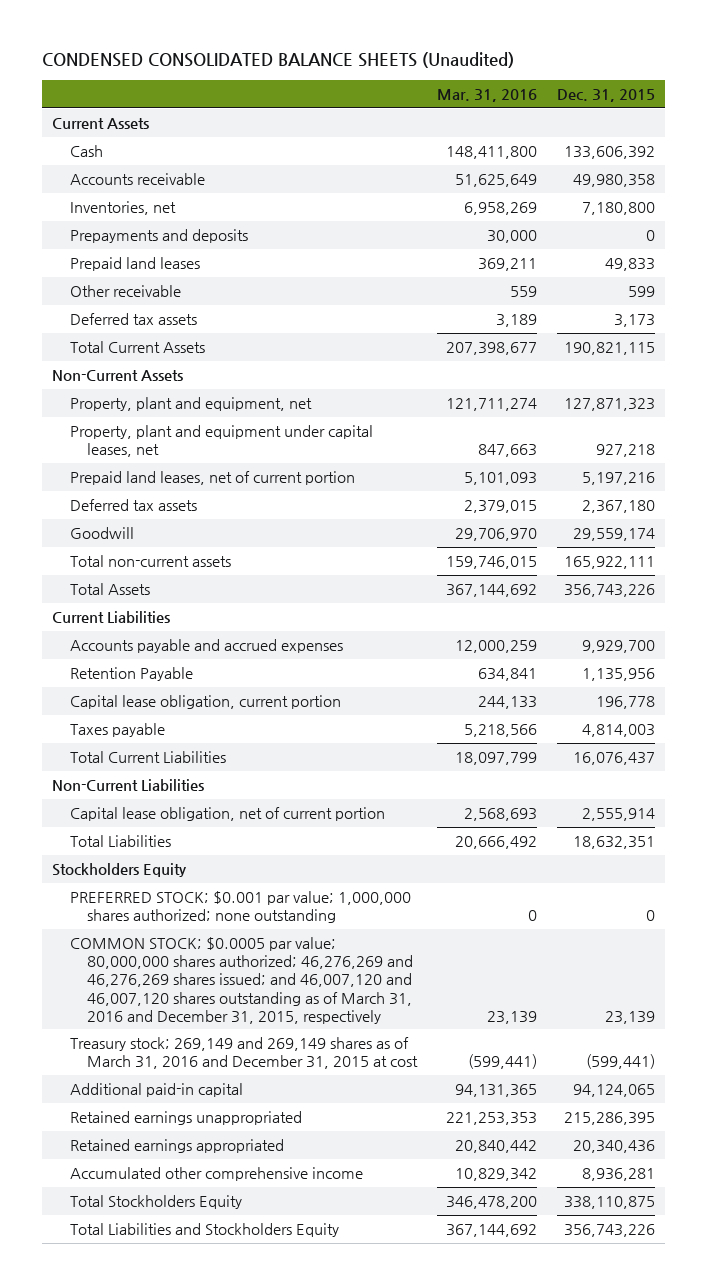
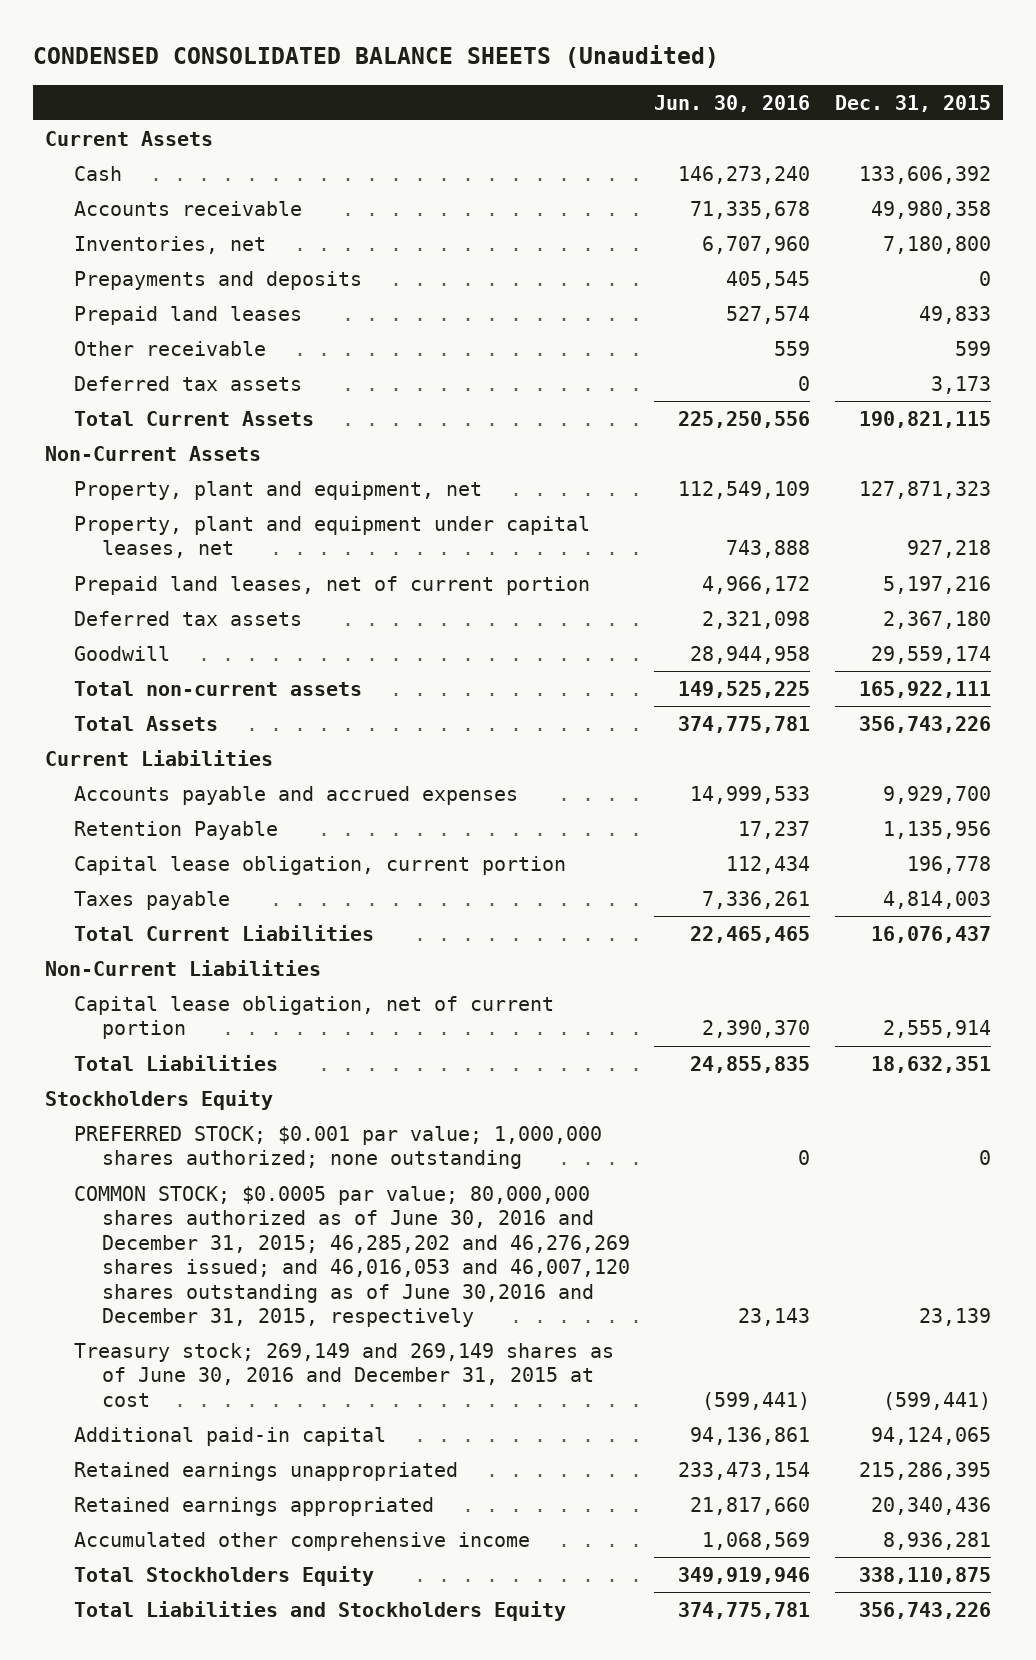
[437,89,538,103] Mar. 31, 2016 -> none
none -> [654,94,811,112] Jun. 30, 2016
[69,937,414,1024] COMMON STOCK; $0.0005 par value; 80,000,000 shares authorized; 46,276,269 and 46,276,269 shares issued; and 46,007,120 and 46,007,120 shares outstanding as of March 31, 2016 and December 31, 2015, respectively -> [73,1185,630,1328] COMMON STOCK; $0.0005 par value; 80,000,000 shares authorized as of June 30, 2016 and December 31, 2015; 46,285,202 and 46,276,269 shares issued; and 46,016,053 and 46,007,120 shares outstanding as of June 30,2016 and December 31, 2015, respectively
[69,1037,419,1070] Treasury stock; 269,149 and 269,149 shares as of March 31, 2016 and December 31, 2015 at cost -> [73,1342,614,1407] Treasury stock; 269,149 and 269,149 shares as of June 30, 2016 and December 31, 2015 at cost

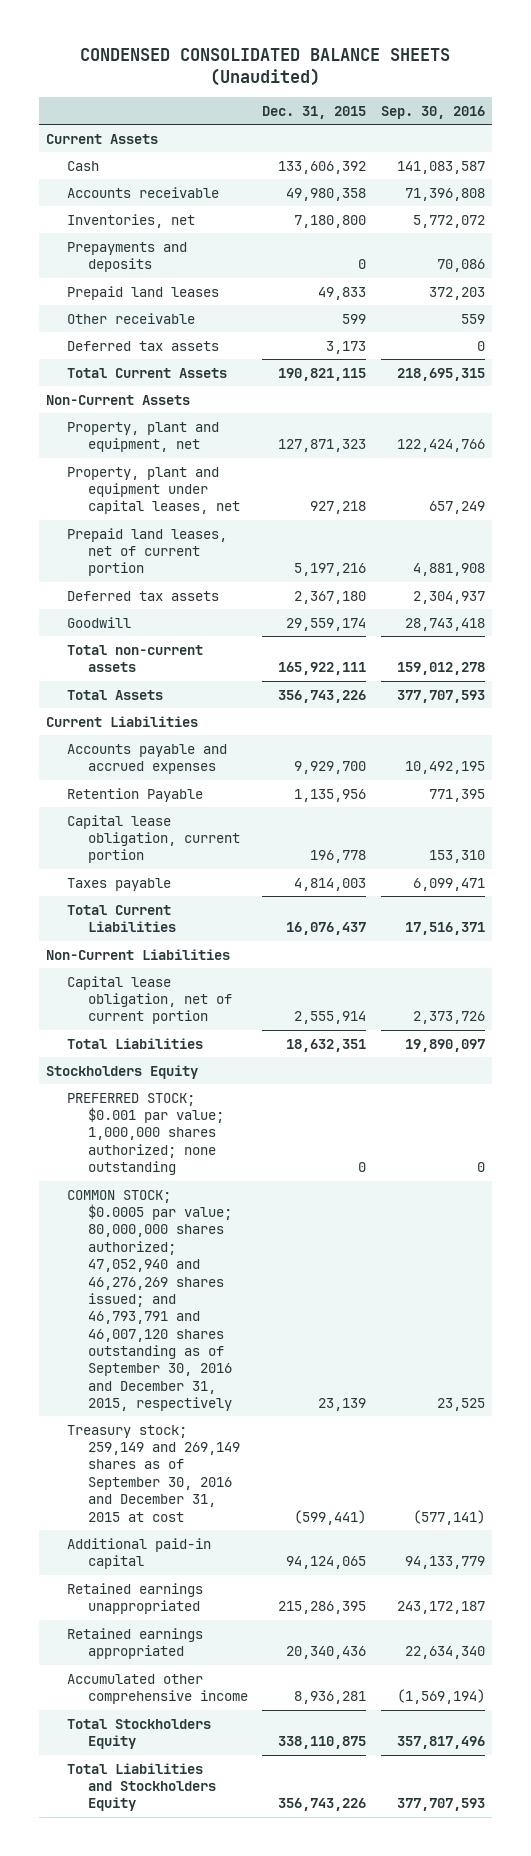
[654,94,811,112] Jun. 30, 2016 -> none
none -> [380,105,485,119] Sep. 30, 2016
[73,1185,630,1328] COMMON STOCK; $0.0005 par value; 80,000,000 shares authorized as of June 30, 2016 and December 31, 2015; 46,285,202 and 46,276,269 shares issued; and 46,016,053 and 46,007,120 shares outstanding as of June 30,2016 and December 31, 2015, respectively -> [66,1189,233,1411] COMMON STOCK; $0.0005 par value; 80,000,000 shares authorized; 47,052,940 and 46,276,269 shares issued; and 46,793,791 and 46,007,120 shares outstanding as of September 30, 2016 and December 31, 2015, respectively
[73,1342,614,1407] Treasury stock; 269,149 and 269,149 shares as of June 30, 2016 and December 31, 2015 at cost -> [66,1424,241,1522] Treasury stock; 259,149 and 269,149 shares as of September 30, 2016 and December 31, 2015 at cost

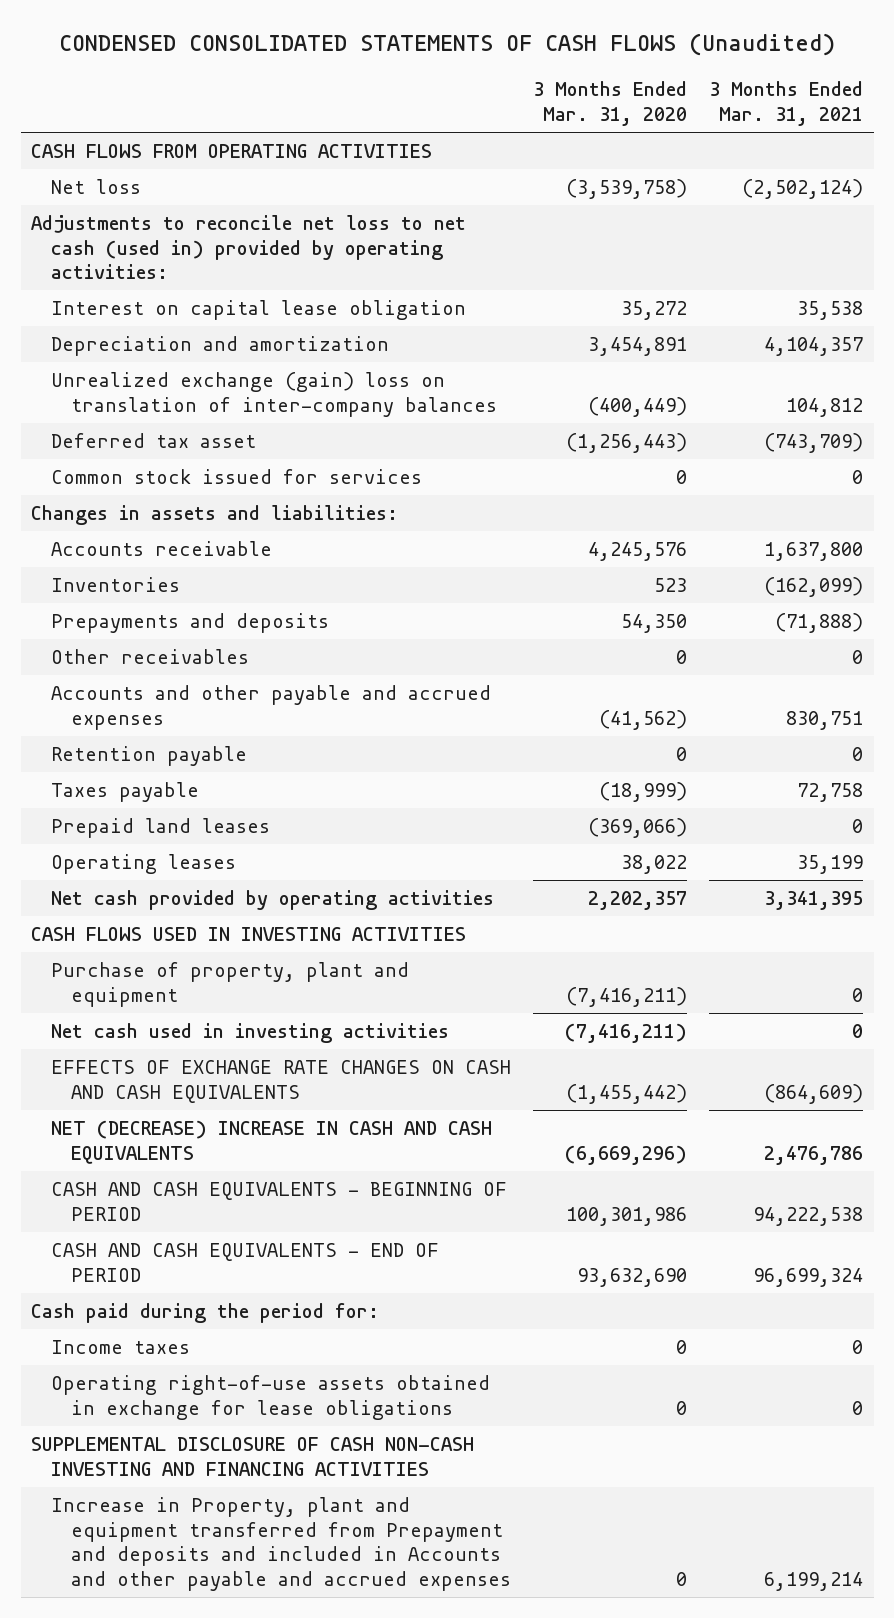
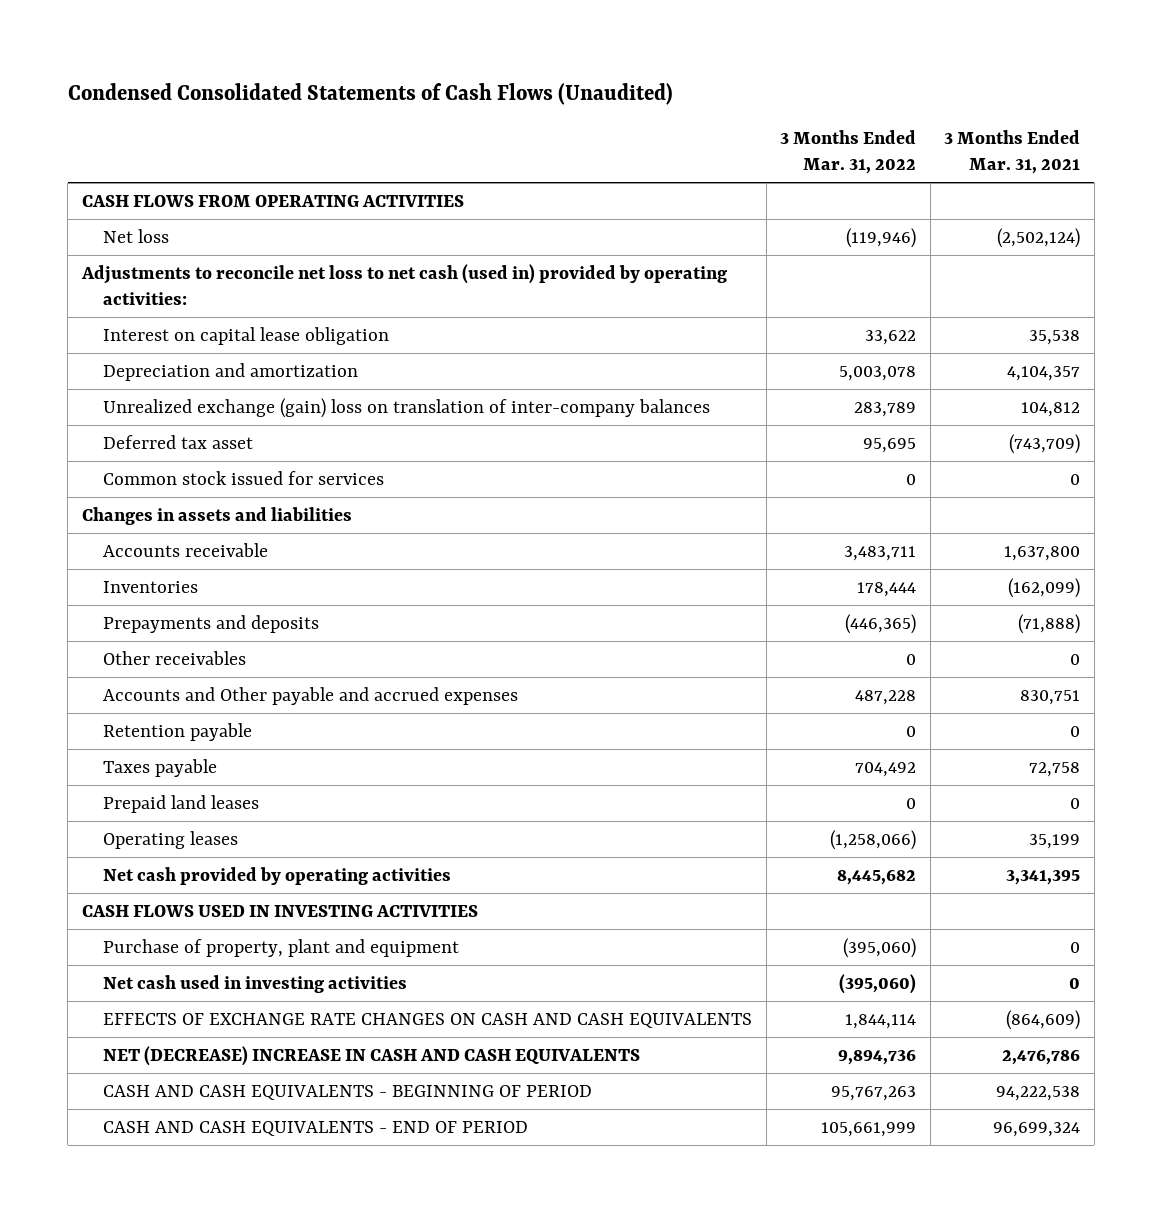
[59,33,836,57] CONDENSED CONSOLIDATED STATEMENTS OF CASH FLOWS (Unaudited) -> [67,82,673,105] Condensed Consolidated Statements of Cash Flows (Unaudited)
[533,81,688,126] 3 Months Ended Mar. 31, 2020 -> none
none -> [780,130,917,175] 3 Months Ended Mar. 31, 2022
[31,504,399,525] Changes in assets and liabilities: -> [81,506,352,525] Changes in assets and liabilities
[51,684,492,730] Accounts and other payable and accrued expenses -> [103,686,519,705] Accounts and Other payable and accrued expenses
[31,1302,380,1323] Cash paid during the period for: -> none
[51,1339,191,1354] Income taxes -> none
[51,1374,491,1420] Operating right-of-use assets obtained in exchange for lease obligations -> none
[31,1436,475,1476] SUPPLEMENTAL DISCLOSURE OF CASH NON-CASH INVESTING AND FINANCING ACTIVITIES -> none
[51,1496,511,1591] Increase in Property, plant and equipment transferred from Prepayment and deposits and included in Accounts and other payable and accrued expenses -> none

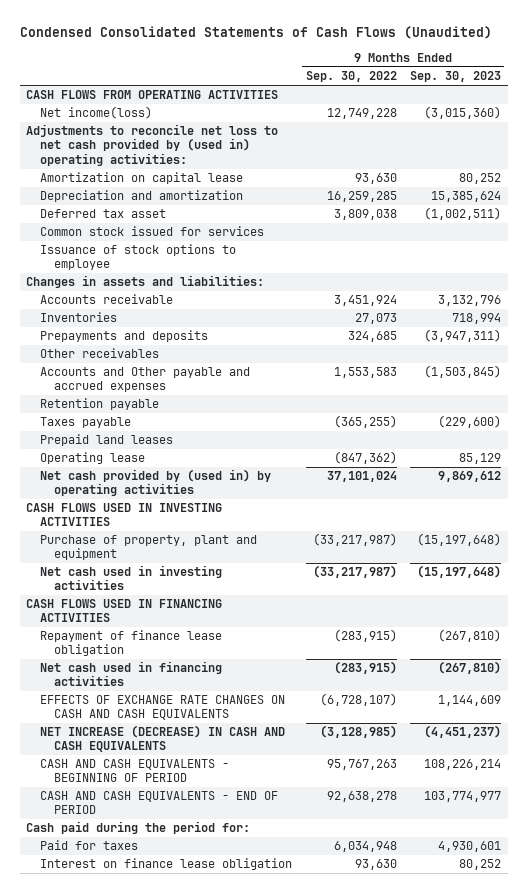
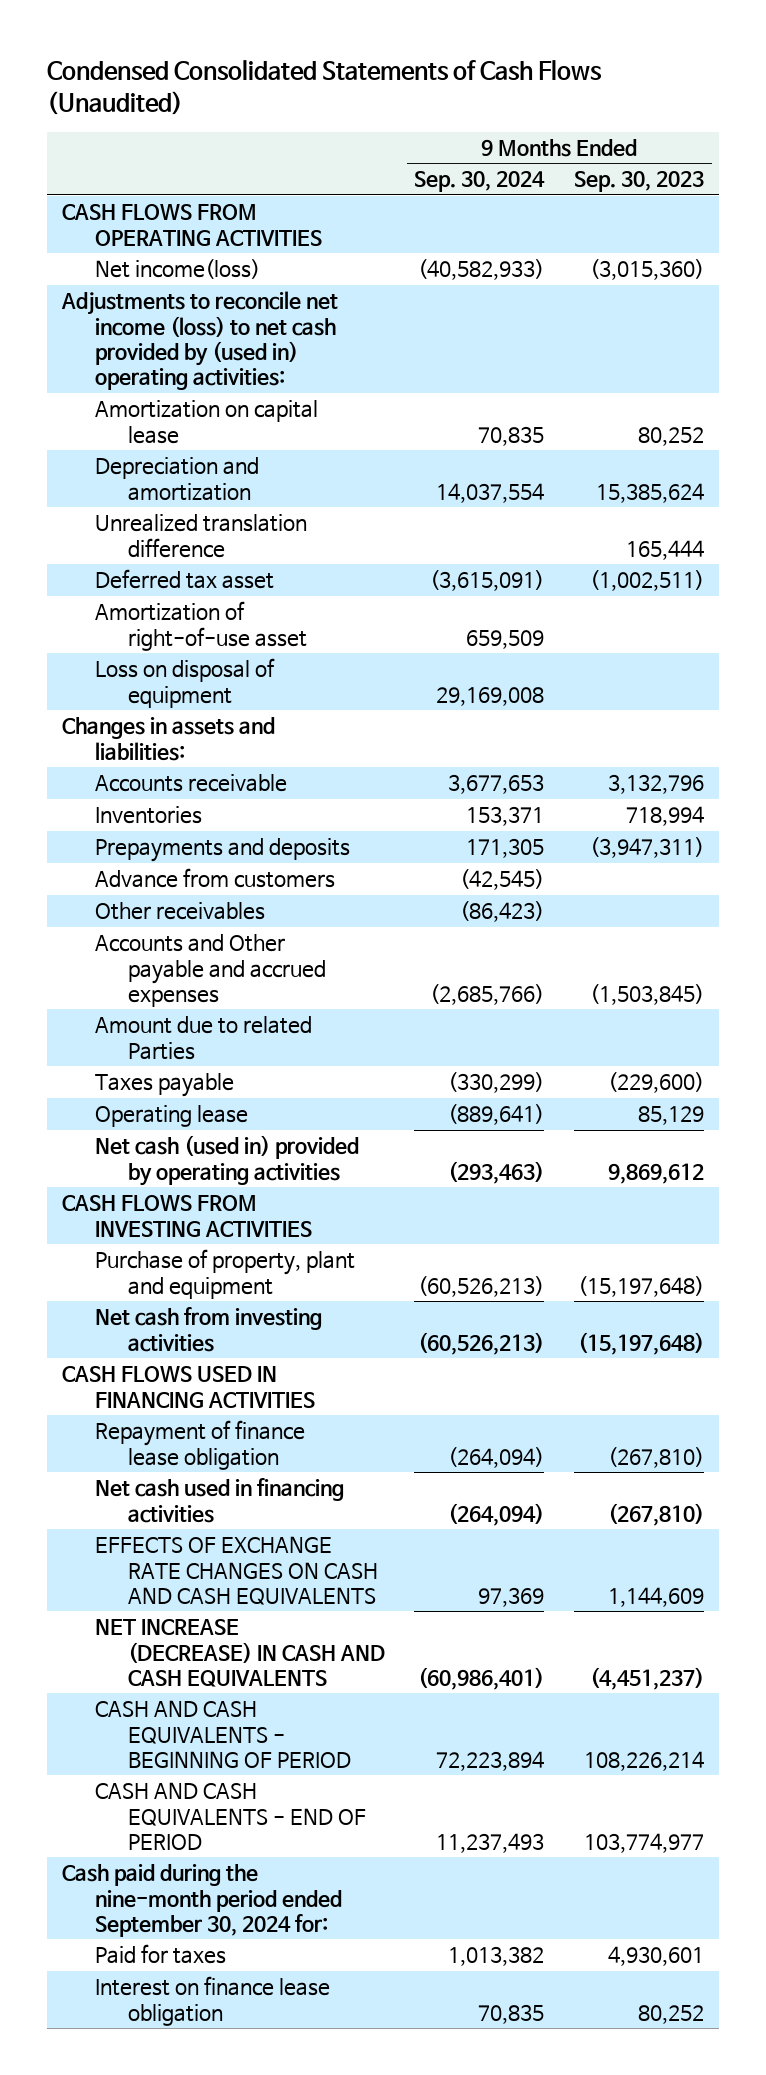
[305,71,397,83] Sep. 30, 2022 -> none
none -> [414,171,546,193] Sep. 30, 2024
[26,124,279,166] Adjustments to reconcile net loss to net cash provided by (used in) operating activities: -> [60,291,338,391] Adjustments to reconcile net income (loss) to net cash provided by (used in) operating activities:
none -> [94,514,307,558] Unrealized translation difference
[40,226,265,237] Common stock issued for services -> none
[40,244,237,271] Issuance of stock options to employee -> none
none -> [94,601,307,651] Amortization of right-of-use asset
none -> [94,658,275,708] Loss on disposal of equipment
none -> [94,868,335,889] Advance from customers
[40,398,160,411] Retention payable -> none
none -> [94,1016,312,1060] Amount due to related Parties
[40,434,174,447] Prepaid land leases -> none
[40,469,272,497] Net cash provided by (used in) by operating activities -> [94,1135,359,1186] Net cash (used in) provided by operating activities
[26,503,223,527] CASH FLOWS USED IN INVESTING ACTIVITIES -> [61,1195,312,1237] CASH FLOWS FROM INVESTING ACTIVITIES
[40,565,223,591] Net cash used in investing activities -> [94,1307,322,1352] Net cash from investing activities
[26,821,251,835] Cash paid during the period for: -> [61,1864,342,1938] Cash paid during the nine-month period ended September 30, 2024 for:

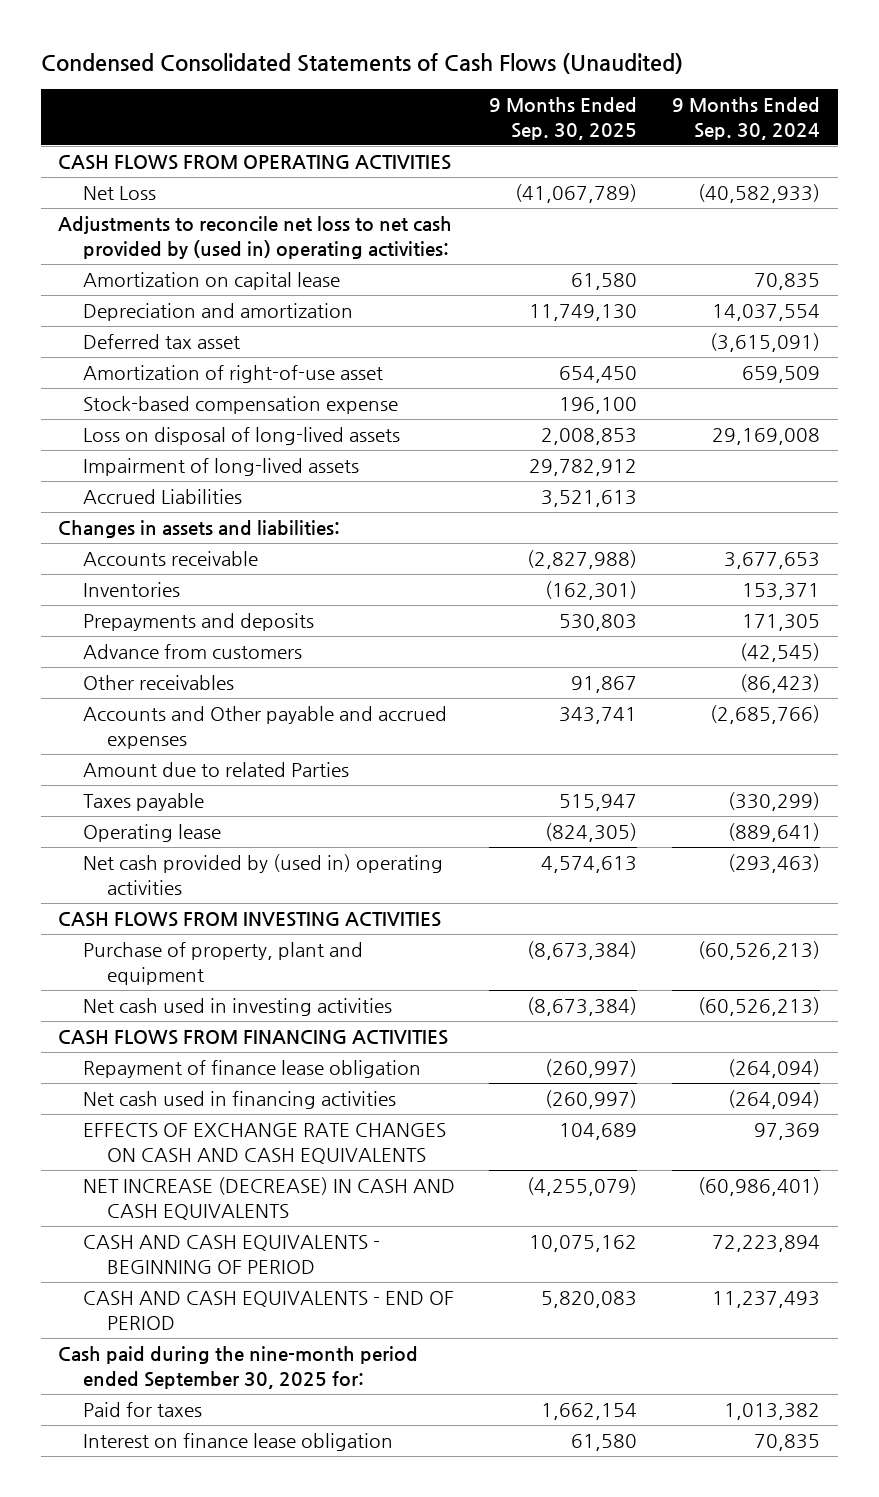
[574,171,705,193] Sep. 30, 2023 -> none
none -> [489,97,638,140] 9 Months Ended Sep. 30, 2025
[94,259,260,280] Net income(loss) -> [82,186,156,201] Net Loss
[60,291,338,391] Adjustments to reconcile net income (loss) to net cash provided by (used in) operating activities: -> [58,216,453,259] Adjustments to reconcile net loss to net cash provided by (used in) operating activities:
[94,514,307,558] Unrealized translation difference -> none
none -> [82,396,398,415] Stock-based compensation expense
[94,658,275,708] Loss on disposal of equipment -> [82,427,400,446] Loss on disposal of long-lived assets
none -> [82,458,359,477] Impairment of long-lived assets
none -> [82,489,242,505] Accrued Liabilities
[94,1135,359,1186] Net cash (used in) provided by operating activities -> [82,854,443,895] Net cash provided by (used in) operating activities
[94,1307,322,1352] Net cash from investing activities -> [82,998,392,1017] Net cash used in investing activities
[61,1366,315,1408] CASH FLOWS USED IN FINANCING ACTIVITIES -> [58,1030,449,1046] CASH FLOWS FROM FINANCING ACTIVITIES
[61,1864,342,1938] Cash paid during the nine-month period ended September 30, 2024 for: -> [58,1346,419,1389] Cash paid during the nine-month period ended September 30, 2025 for:

